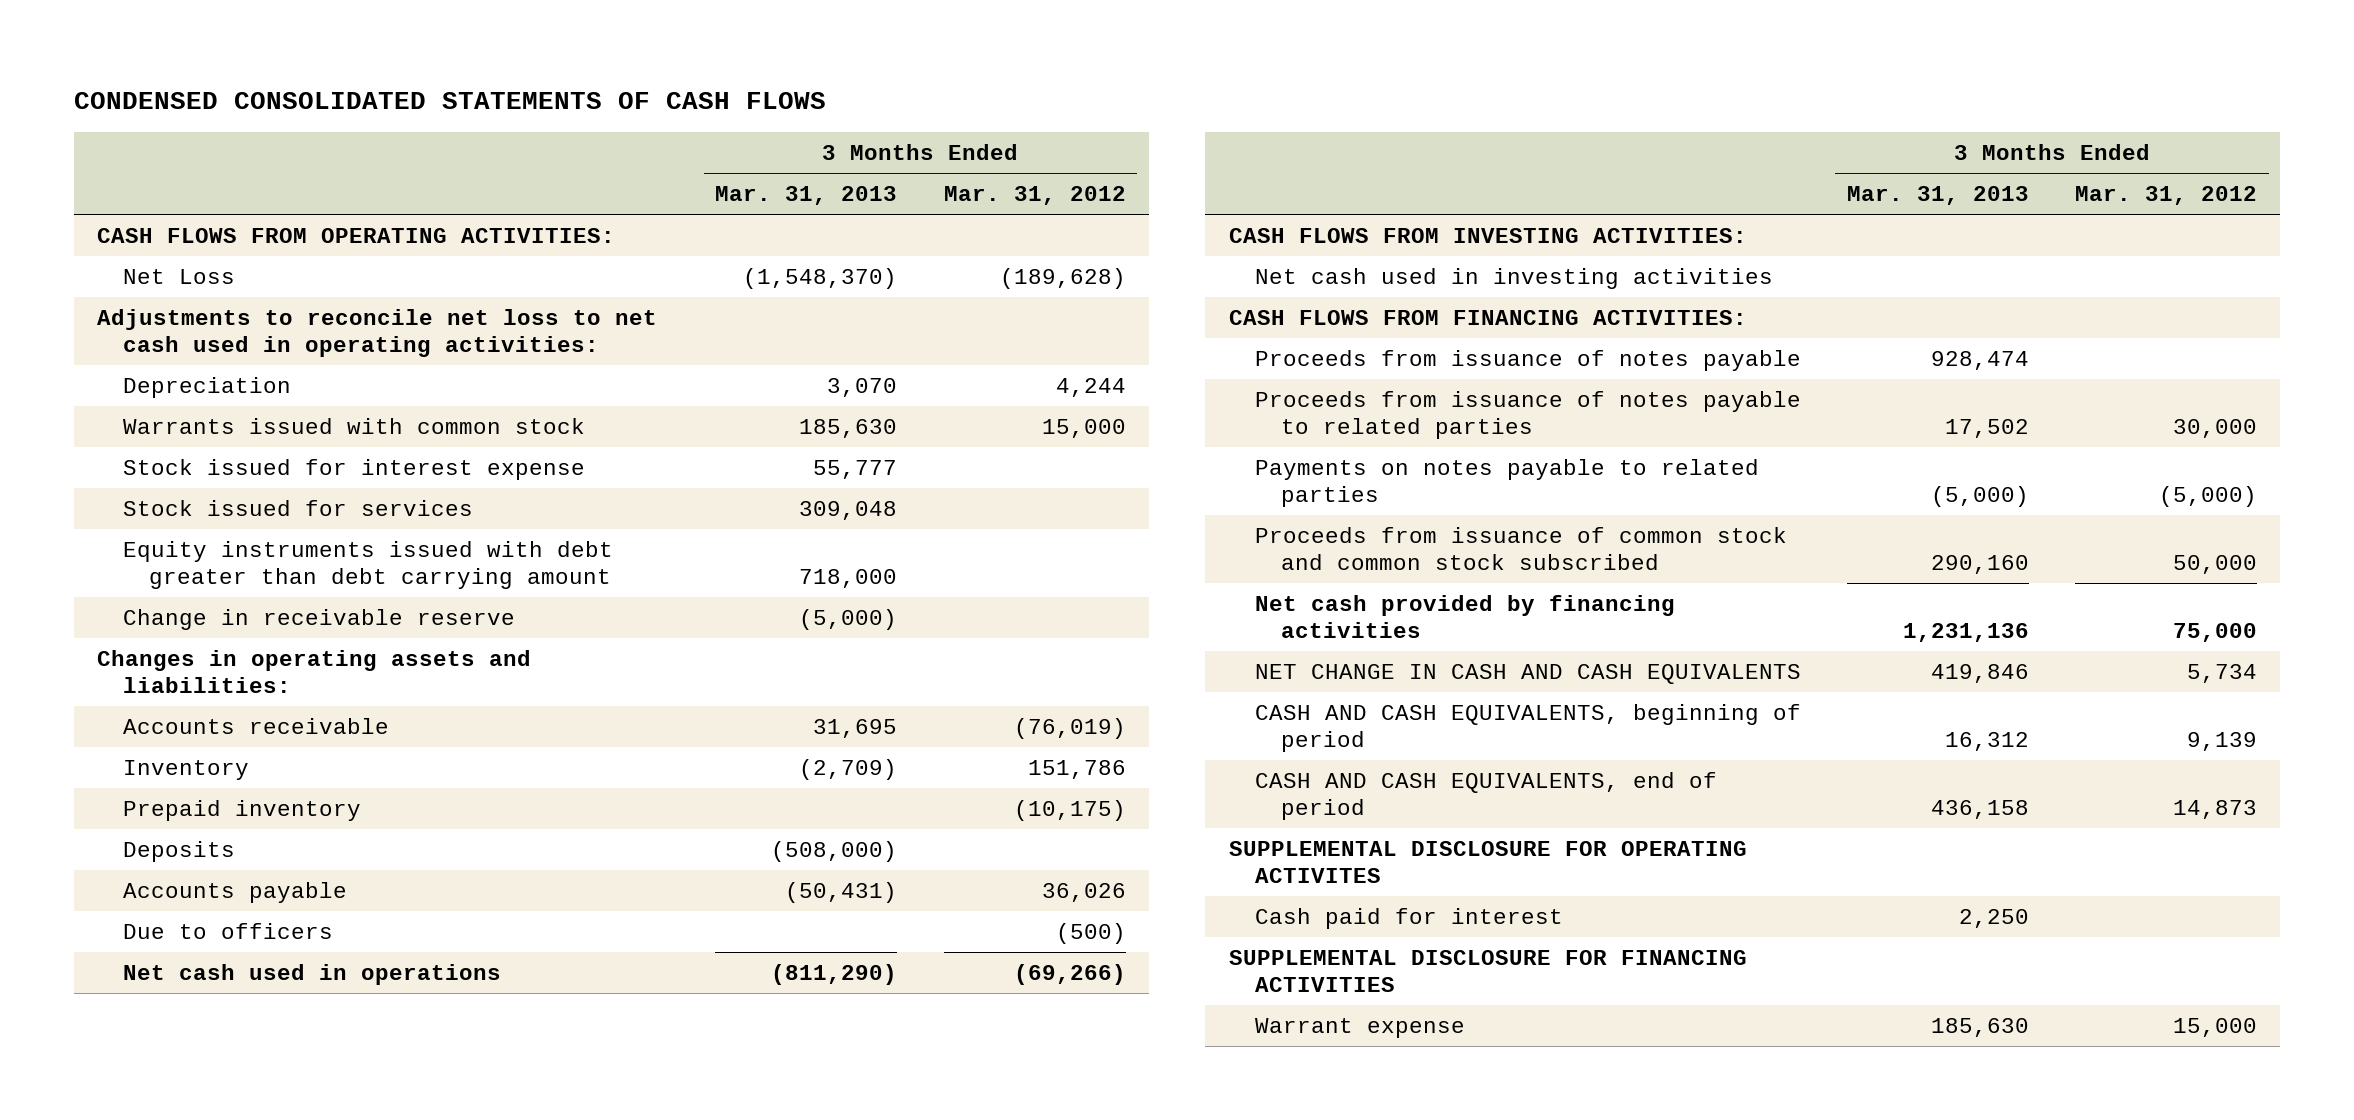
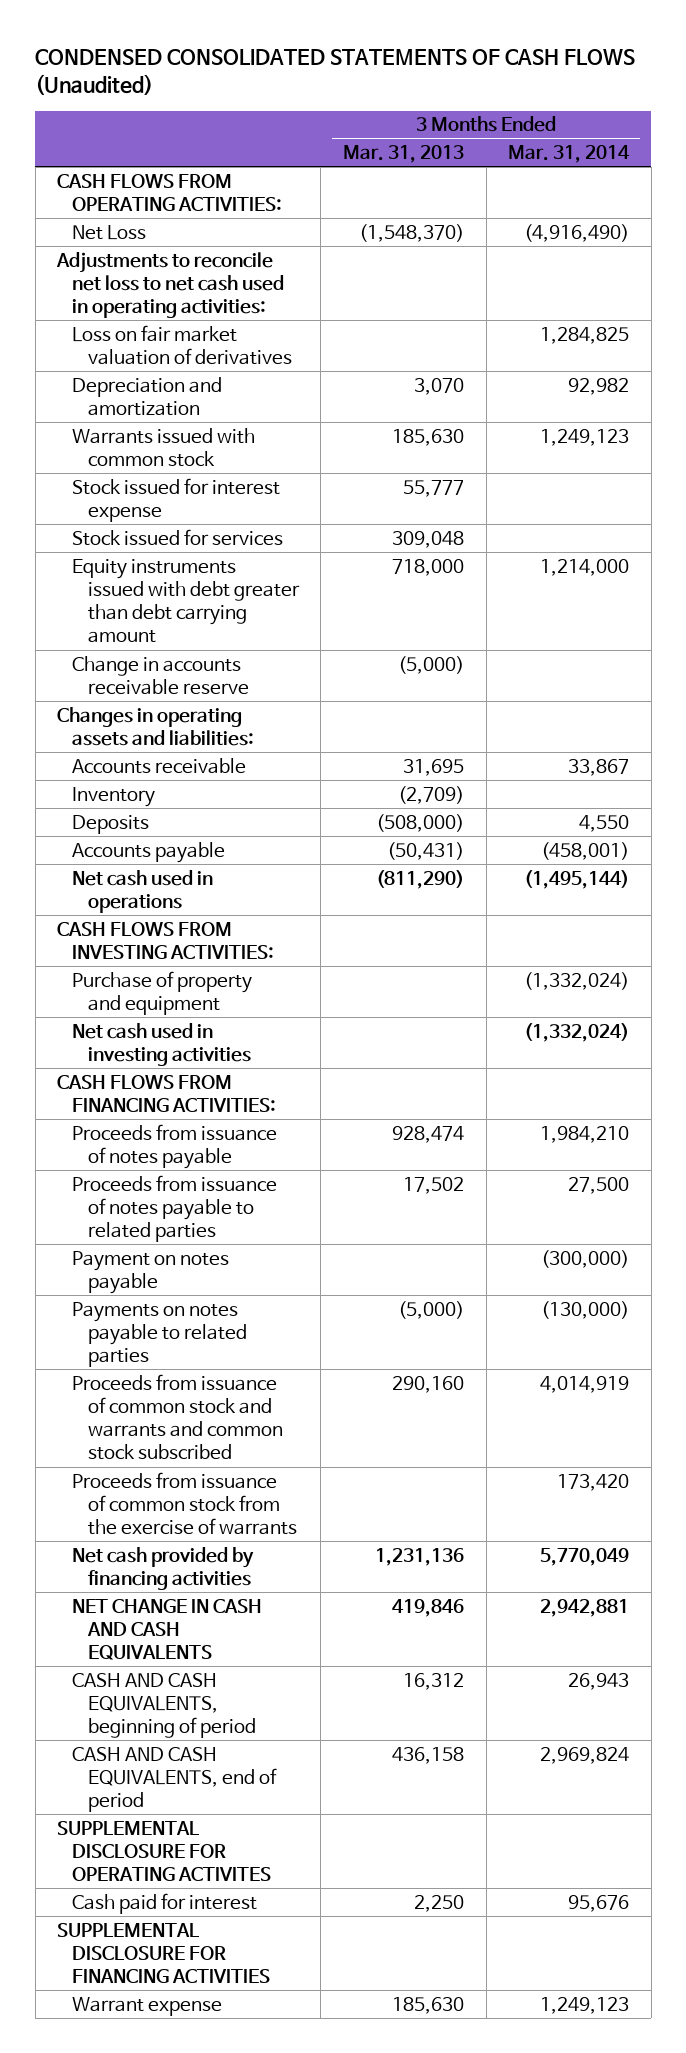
[73,92,826,110] CONDENSED CONSOLIDATED STATEMENTS OF CASH FLOWS -> [35,48,636,96] CONDENSED CONSOLIDATED STATEMENTS OF CASH FLOWS (Unaudited)
[943,186,1126,206] Mar. 31, 2012 -> none
none -> [508,144,631,163] Mar. 31, 2014
[122,377,291,399] Depreciation -> none
none -> [72,324,292,365] Loss on fair market valuation of derivatives
none -> [72,376,223,416] Depreciation and amortization
[122,609,515,631] Change in receivable reserve -> [72,655,249,695] Change in accounts receivable reserve
[122,800,361,822] Prepaid inventory -> none
[122,923,333,940] Due to officers -> none
none -> [72,970,253,1015] Purchase of property and equipment
none -> [72,1250,230,1294] Payment on notes payable
[1254,527,1787,570] Proceeds from issuance of common stock and common stock subscribed -> [72,1373,283,1461] Proceeds from issuance of common stock and warrants and common stock subscribed
none -> [72,1471,297,1536] Proceeds from issuance of common stock from the exercise of warrants

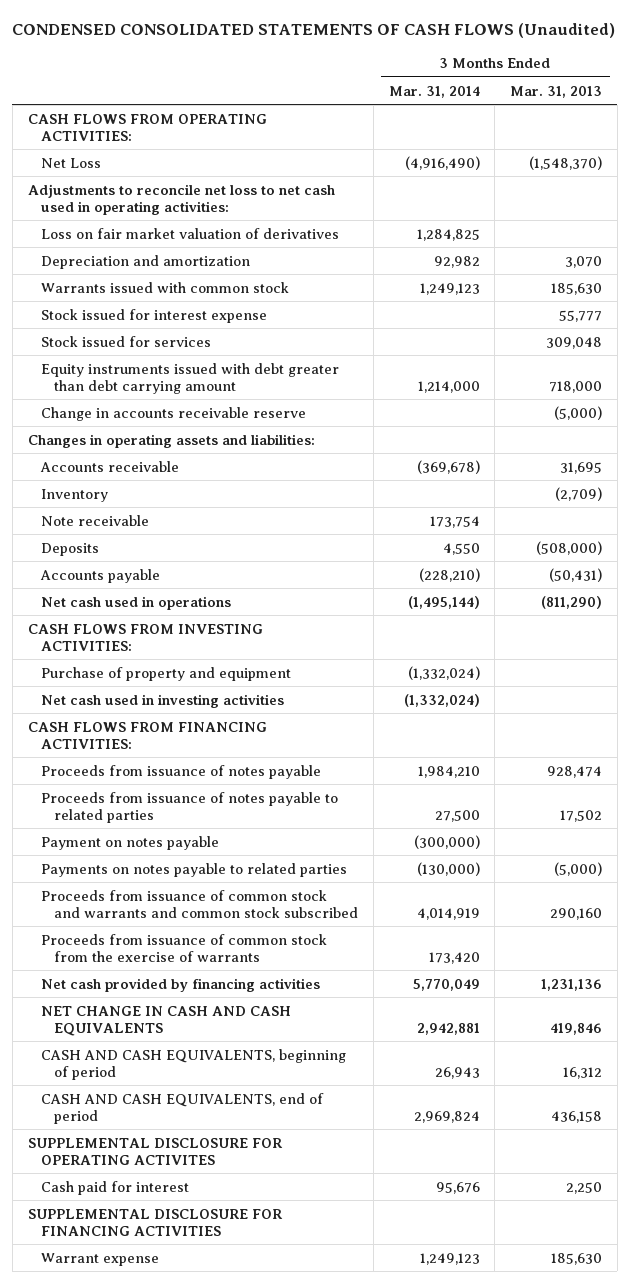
[568,758,630,776] 33,867 -> [416,459,480,474] (369,678)
none -> [40,514,149,526] Note receivable
[541,841,630,860] (458,001) -> [418,567,480,582] (228,210)

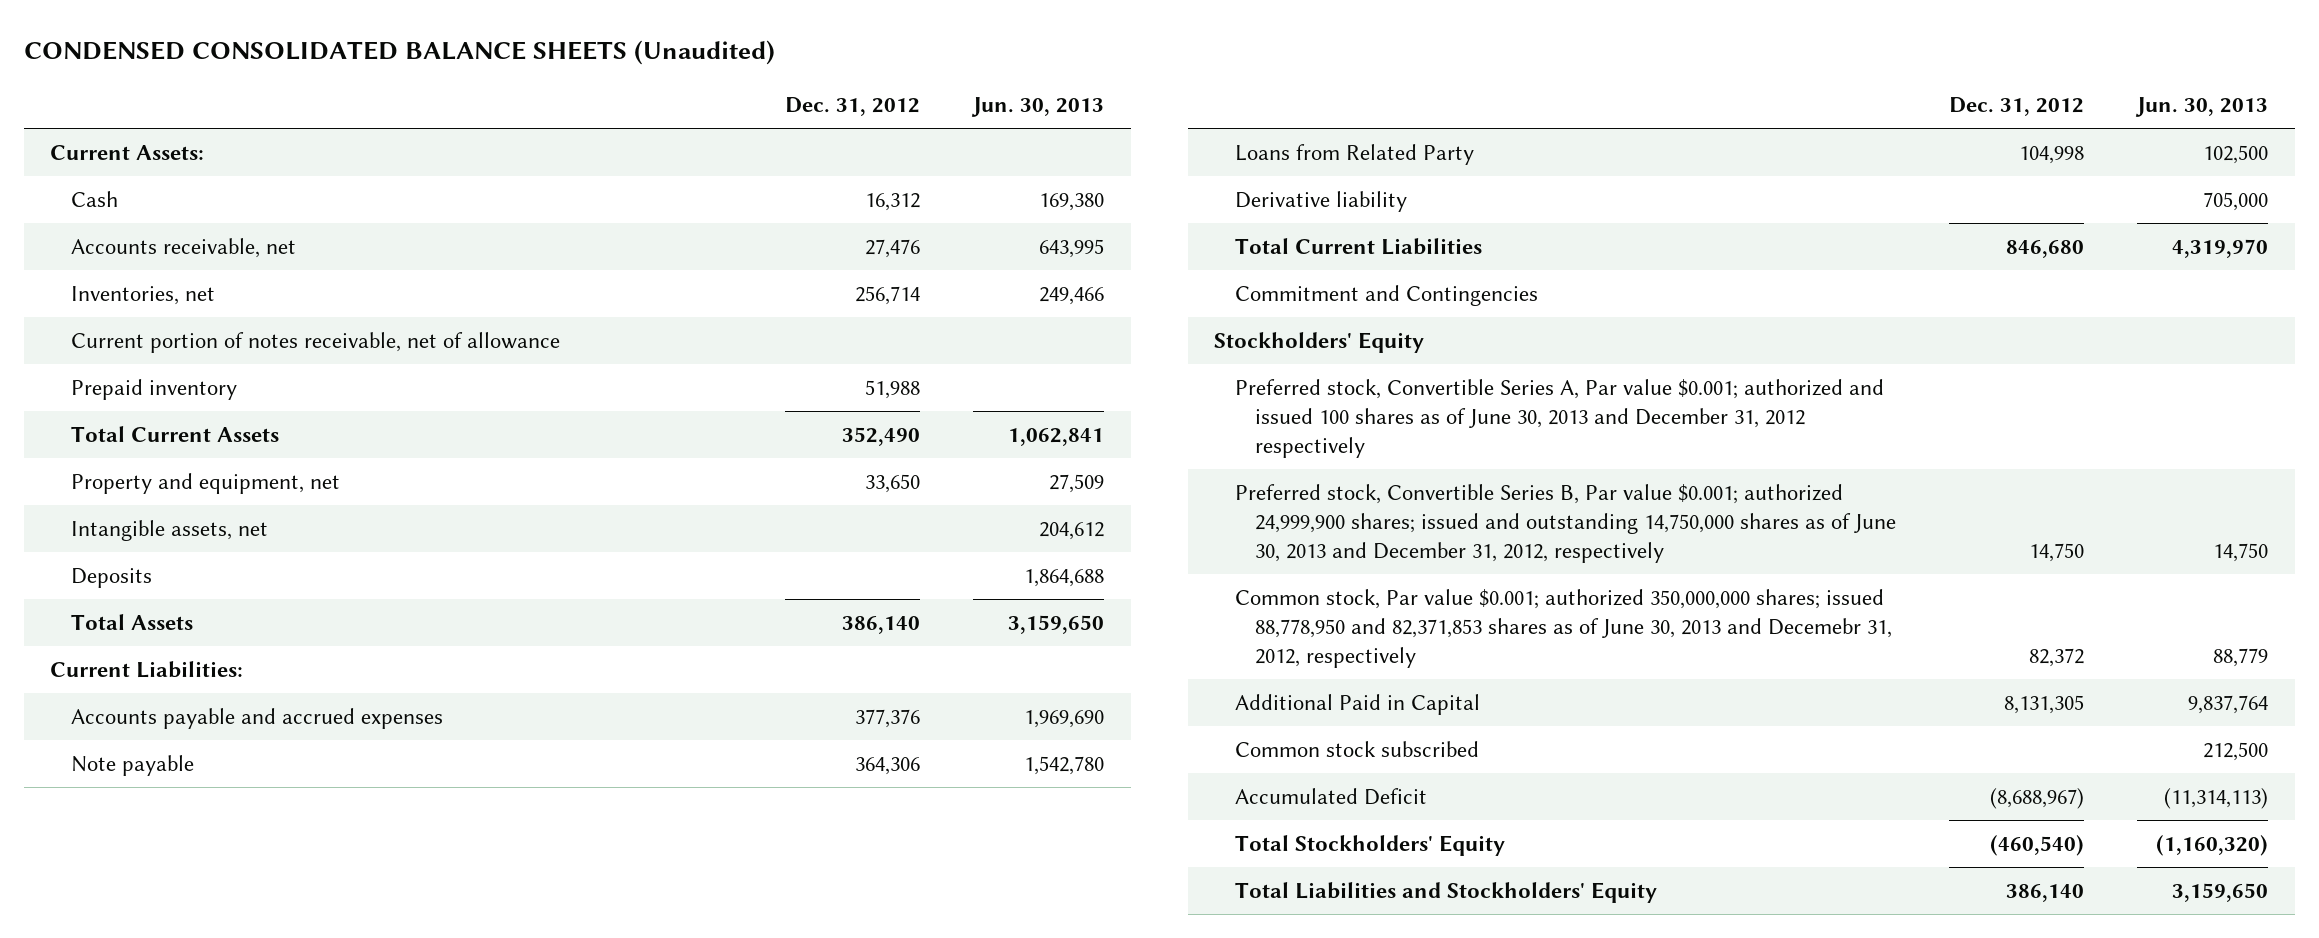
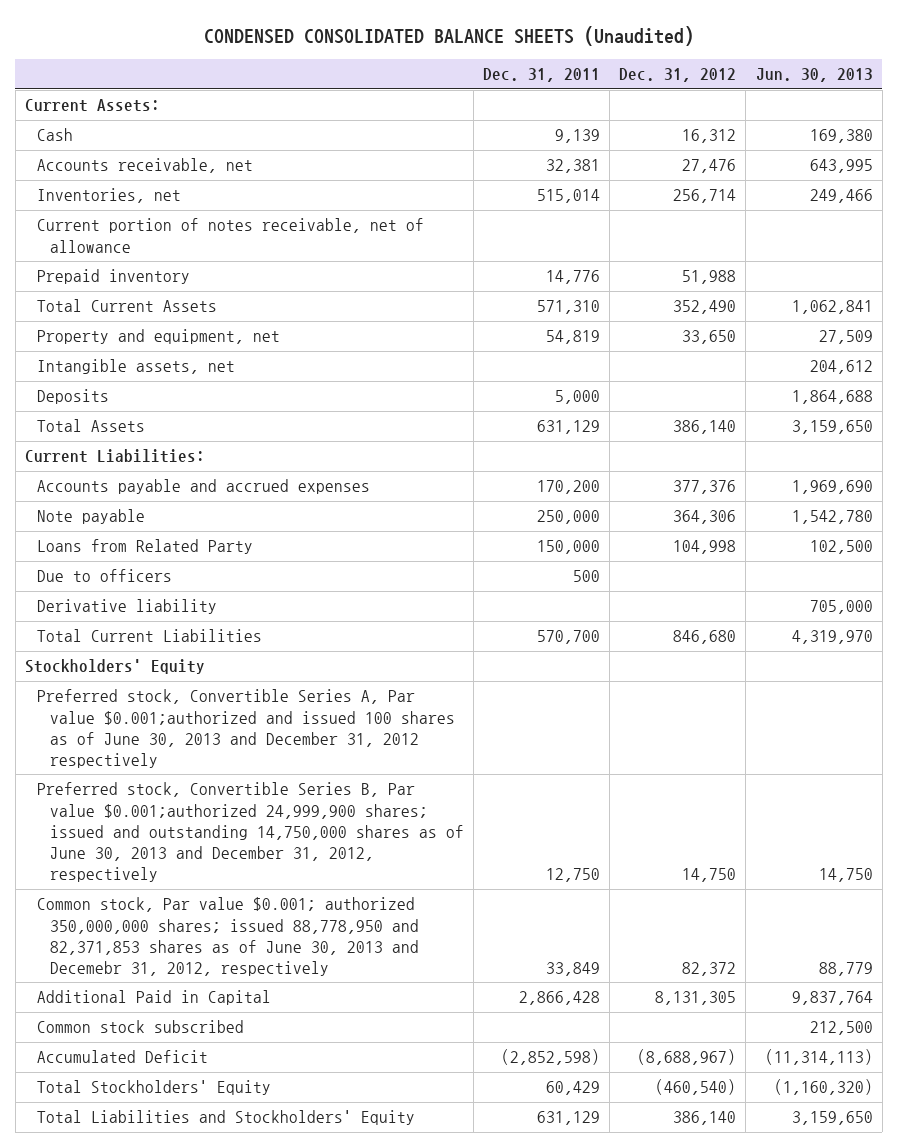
none -> [482,68,600,83] Dec. 31, 2011
none -> [37,569,173,583] Due to officers
[1234,284,1538,306] Commitment and Contingencies -> none
[1234,378,1884,459] Preferred stock, Convertible Series A, Par value $0.001; authorized and issued 100 shares as of June 30, 2013 and December 31, 2012 respectively -> [37,689,455,768] Preferred stock, Convertible Series A, Par value $0.001;authorized and issued 100 shares as of June 30, 2013 and December 31, 2012 respectively
[1234,483,1896,564] Preferred stock, Convertible Series B, Par value $0.001; authorized 24,999,900 shares; issued and outstanding 14,750,000 shares as of June 30, 2013 and December 31, 2012, respectively -> [37,782,464,883] Preferred stock, Convertible Series B, Par value $0.001;authorized 24,999,900 shares; issued and outstanding 14,750,000 shares as of June 30, 2013 and December 31, 2012, respectively

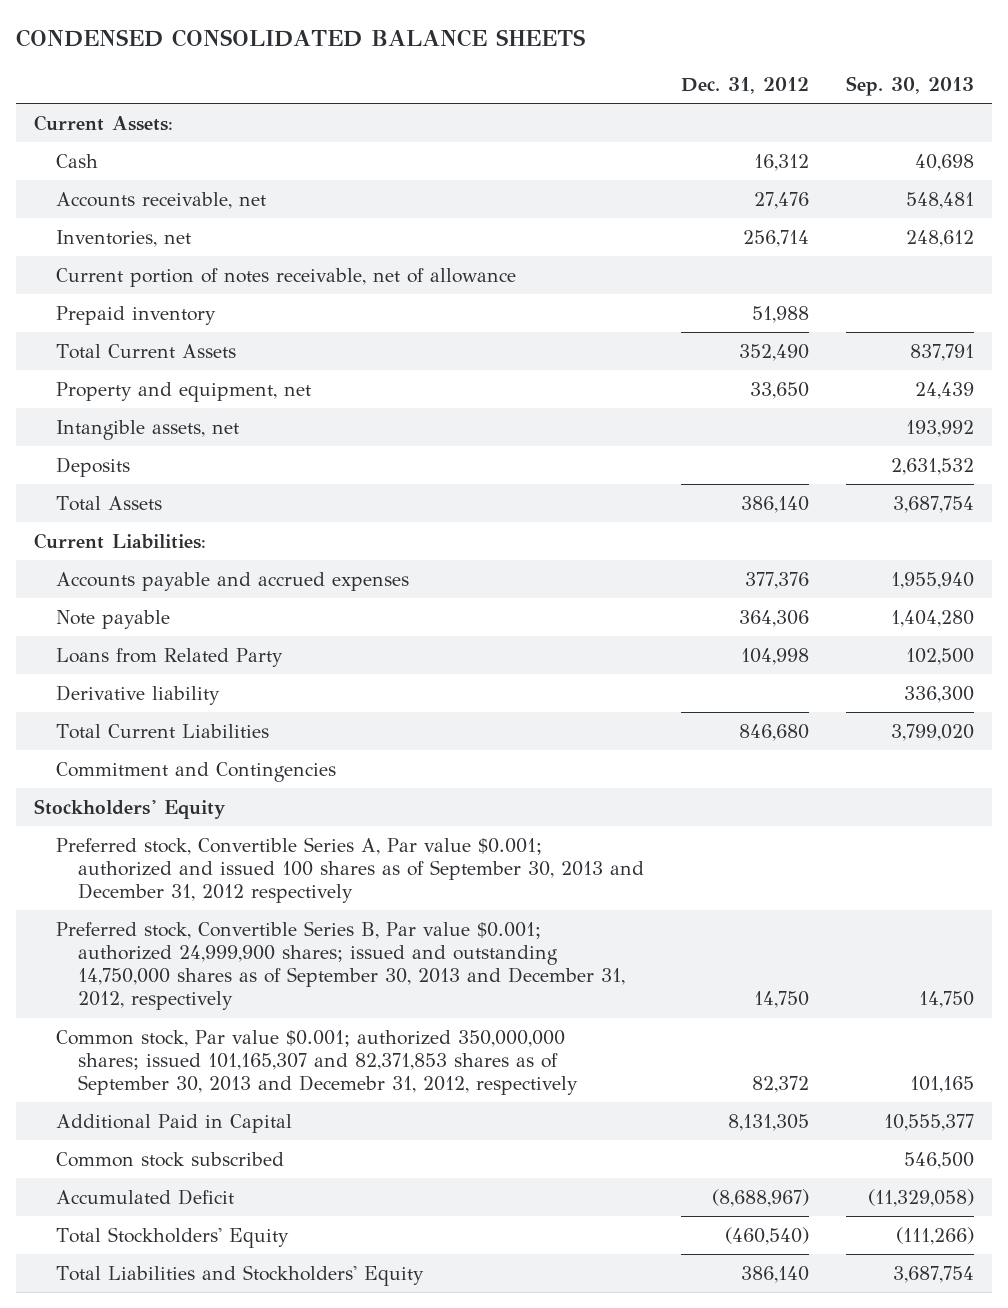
[203,25,694,46] CONDENSED CONSOLIDATED BALANCE SHEETS (Unaudited) -> [15,29,585,48] CONDENSED CONSOLIDATED BALANCE SHEETS
[482,68,600,83] Dec. 31, 2011 -> none
[755,68,873,83] Jun. 30, 2013 -> none
none -> [845,76,974,97] Sep. 30, 2013
[37,569,173,583] Due to officers -> none
none -> [56,761,337,782] Commitment and Contingencies
[37,689,455,768] Preferred stock, Convertible Series A, Par value $0.001;authorized and issued 100 shares as of June 30, 2013 and December 31, 2012 respectively -> [56,836,645,904] Preferred stock, Convertible Series A, Par value $0.001; authorized and issued 100 shares as of September 30, 2013 and December 31, 2012 respectively
[37,782,464,883] Preferred stock, Convertible Series B, Par value $0.001;authorized 24,999,900 shares; issued and outstanding 14,750,000 shares as of June 30, 2013 and December 31, 2012, respectively -> [56,920,626,1011] Preferred stock, Convertible Series B, Par value $0.001; authorized 24,999,900 shares; issued and outstanding 14,750,000 shares as of September 30, 2013 and December 31, 2012, respectively
[37,897,419,976] Common stock, Par value $0.001; authorized 350,000,000 shares; issued 88,778,950 and 82,371,853 shares as of June 30, 2013 and Decemebr 31, 2012, respectively -> [56,1029,579,1096] Common stock, Par value $0.001; authorized 350,000,000 shares; issued 101,165,307 and 82,371,853 shares as of September 30, 2013 and Decemebr 31, 2012, respectively

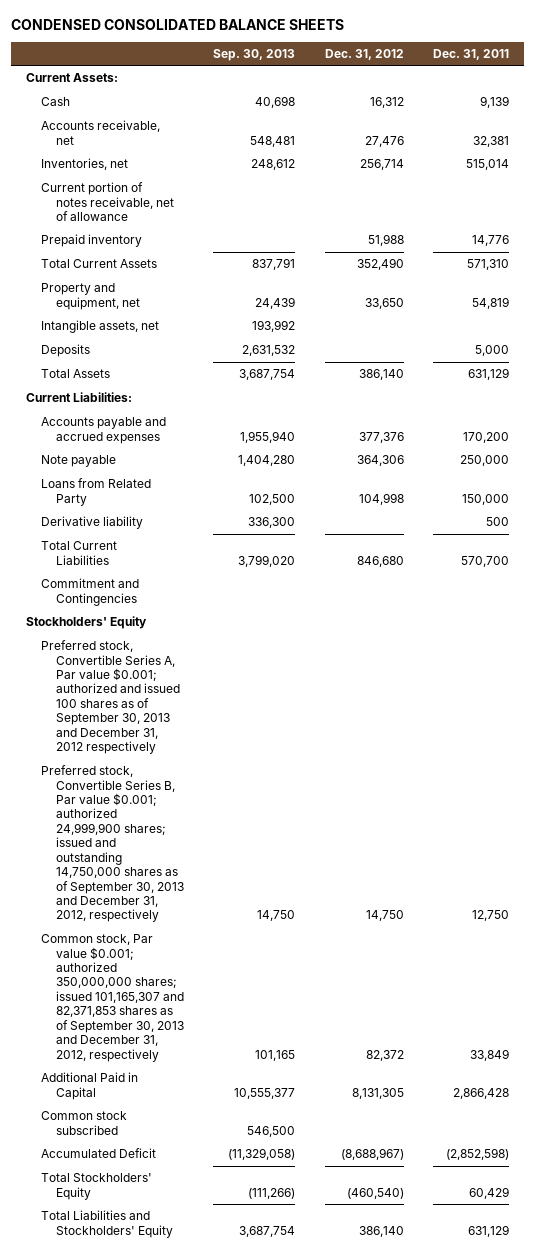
none -> [433,48,510,60] Dec. 31, 2011
[56,1029,579,1096] Common stock, Par value $0.001; authorized 350,000,000 shares; issued 101,165,307 and 82,371,853 shares as of September 30, 2013 and Decemebr 31, 2012, respectively -> [40,934,184,1062] Common stock, Par value $0.001; authorized 350,000,000 shares; issued 101,165,307 and 82,371,853 shares as of September 30, 2013 and December 31, 2012, respectively

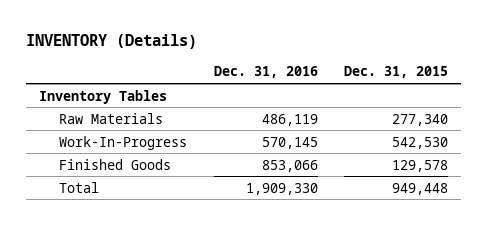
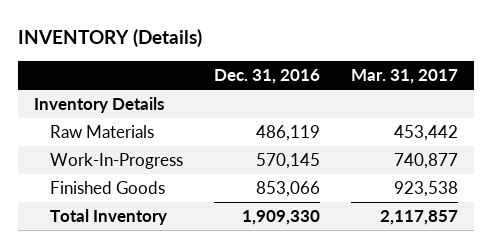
[343,66,448,79] Dec. 31, 2015 -> none
none -> [351,68,459,84] Mar. 31, 2017
[38,89,167,104] Inventory Tables -> none
none -> [33,97,164,114] Inventory Details
[59,181,100,193] Total -> [49,209,167,226] Total Inventory

